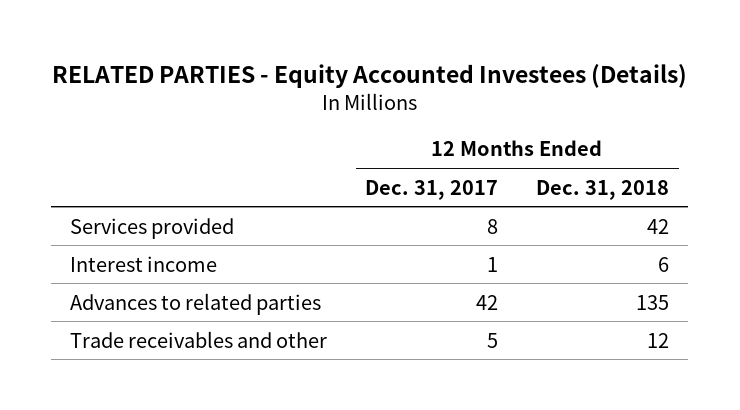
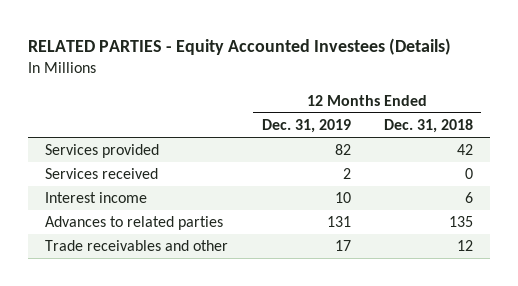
[365,179,499,200] Dec. 31, 2017 -> none
none -> [261,119,351,134] Dec. 31, 2019
none -> [45,168,159,180] Services received

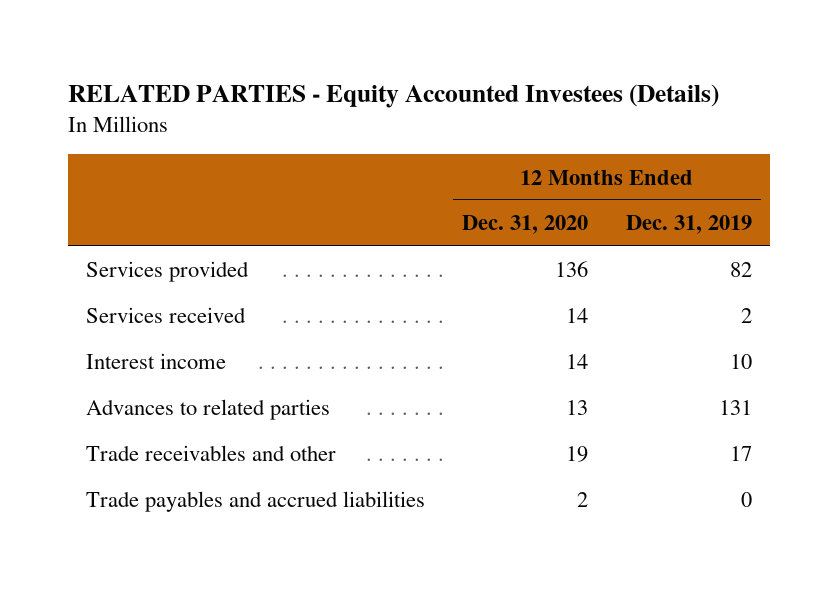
[383,119,473,134] Dec. 31, 2018 -> none
none -> [462,215,589,235] Dec. 31, 2020
none -> [86,491,426,513] Trade payables and accrued liabilities

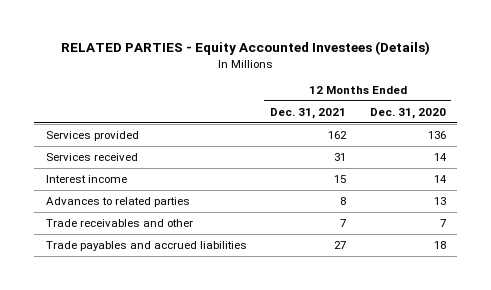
[625,215,752,235] Dec. 31, 2019 -> none
none -> [270,107,347,119] Dec. 31, 2021
[566,446,589,463] 19 -> [439,218,446,227] 7
[577,492,589,508] 2 -> [433,240,446,249] 18

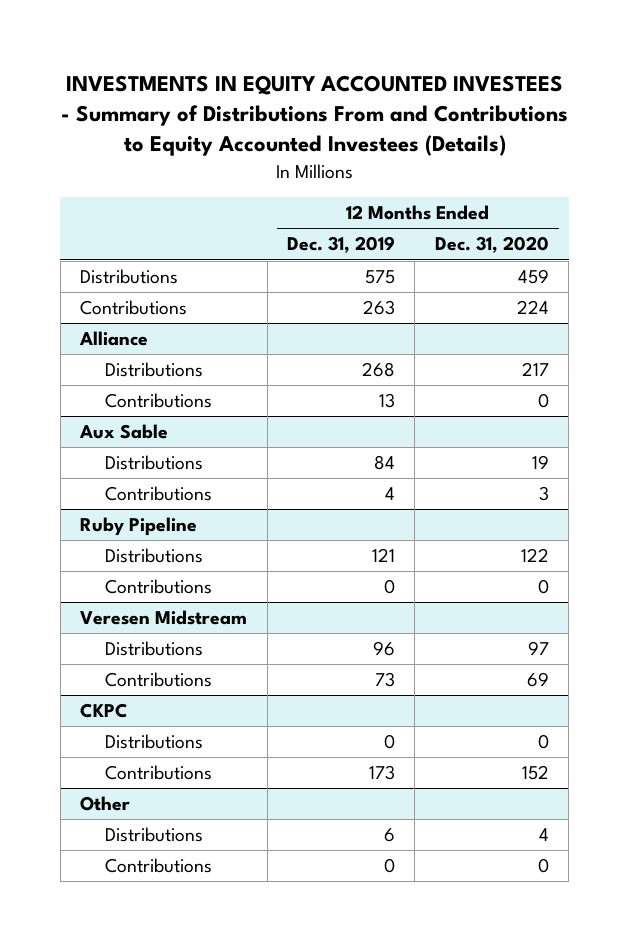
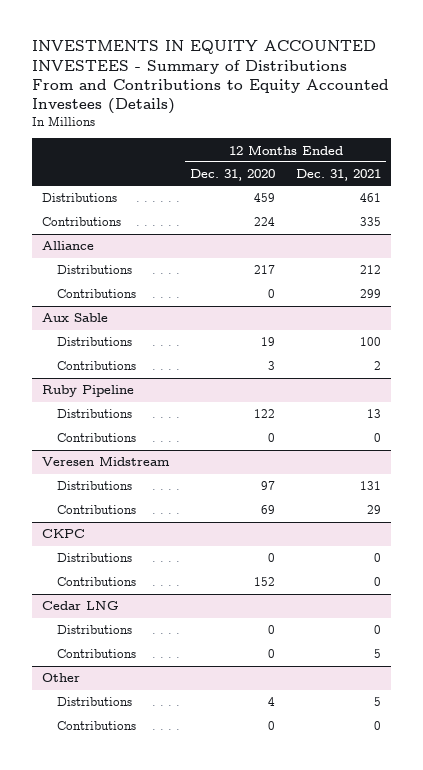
[287,236,396,254] Dec. 31, 2019 -> none
none -> [295,169,381,182] Dec. 31, 2021
none -> [42,601,120,611] Cedar LNG
none -> [56,625,132,635] Distributions
none -> [56,649,136,659] Contributions

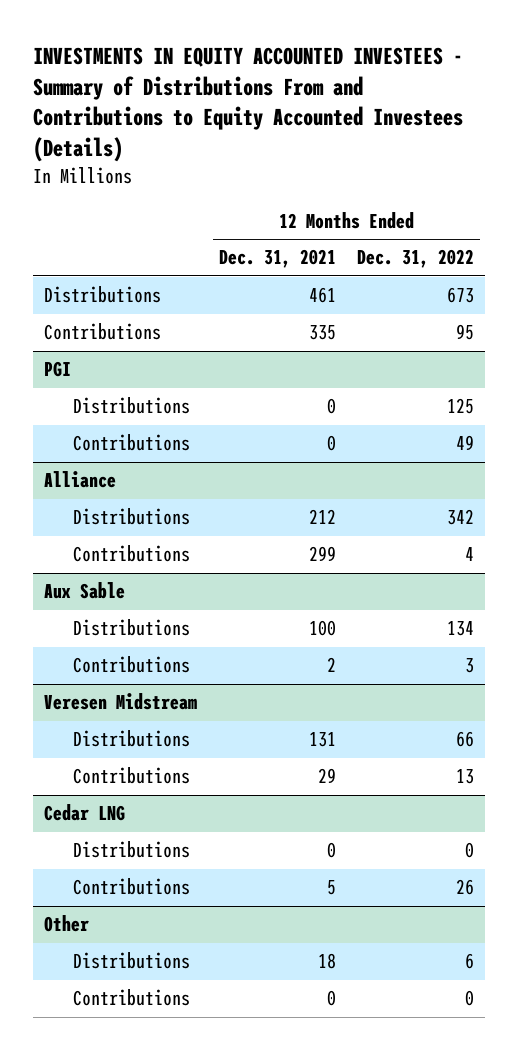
[190,169,276,182] Dec. 31, 2020 -> none
none -> [357,249,475,269] Dec. 31, 2022
none -> [44,361,72,378] PGI
none -> [72,397,190,415] Distributions
none -> [72,434,190,452] Contributions
[42,385,135,398] Ruby Pipeline -> none
[56,409,132,419] Distributions -> none
[56,433,136,443] Contributions -> none
[42,529,86,539] CKPC -> none
[56,553,132,563] Distributions -> none
[56,577,136,587] Contributions -> none
[373,697,381,707] 5 -> [317,953,336,970] 18

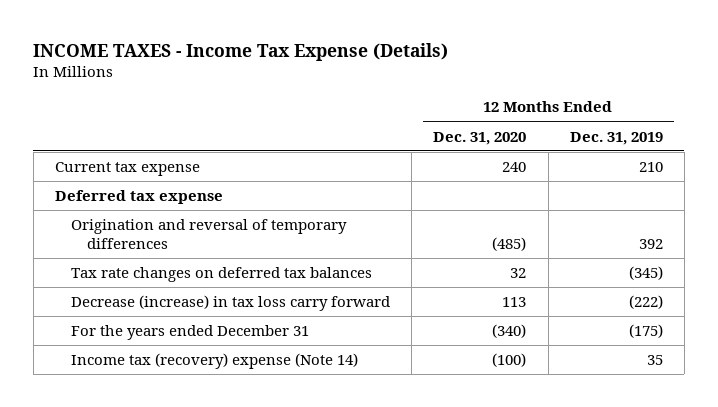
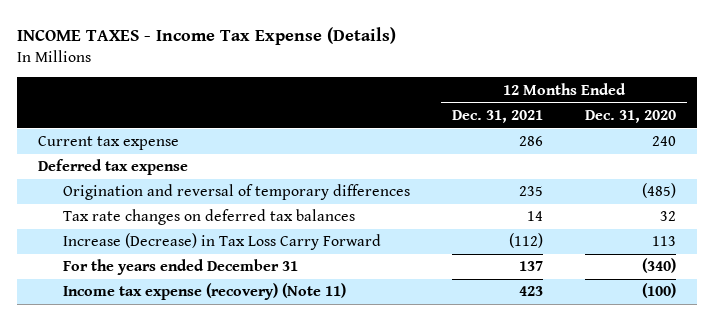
[569,131,663,145] Dec. 31, 2019 -> none
none -> [451,109,543,123] Dec. 31, 2021
[71,295,391,312] Decrease (increase) in tax loss carry forward -> [62,233,381,251] Increase (Decrease) in Tax Loss Carry Forward
[71,353,359,370] Income tax (recovery) expense (Note 14) -> [62,283,346,301] Income tax expense (recovery) (Note 11)

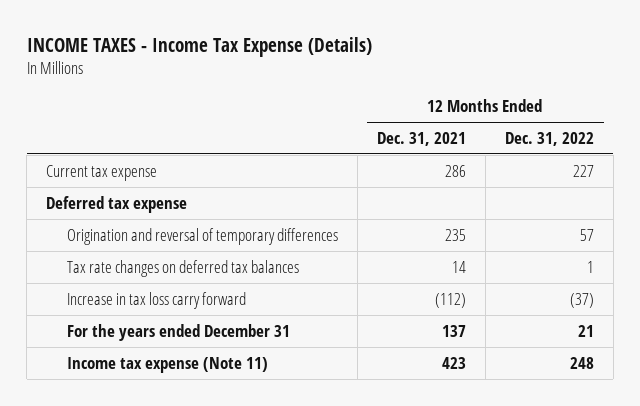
[585,109,677,123] Dec. 31, 2020 -> none
none -> [504,131,594,146] Dec. 31, 2022
[62,233,381,251] Increase (Decrease) in Tax Loss Carry Forward -> [66,291,246,309] Increase in tax loss carry forward
[62,283,346,301] Income tax expense (recovery) (Note 11) -> [66,356,268,373] Income tax expense (Note 11)

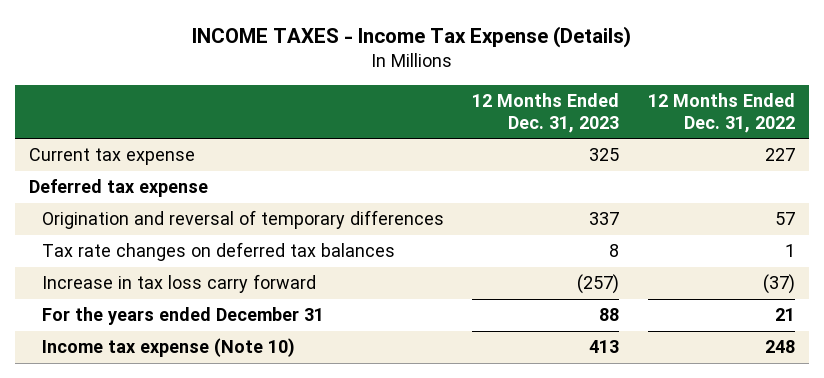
[376,131,466,146] Dec. 31, 2021 -> none
none -> [472,92,620,133] 12 Months Ended Dec. 31, 2023
[66,356,268,373] Income tax expense (Note 11) -> [41,338,295,358] Income tax expense (Note 10)

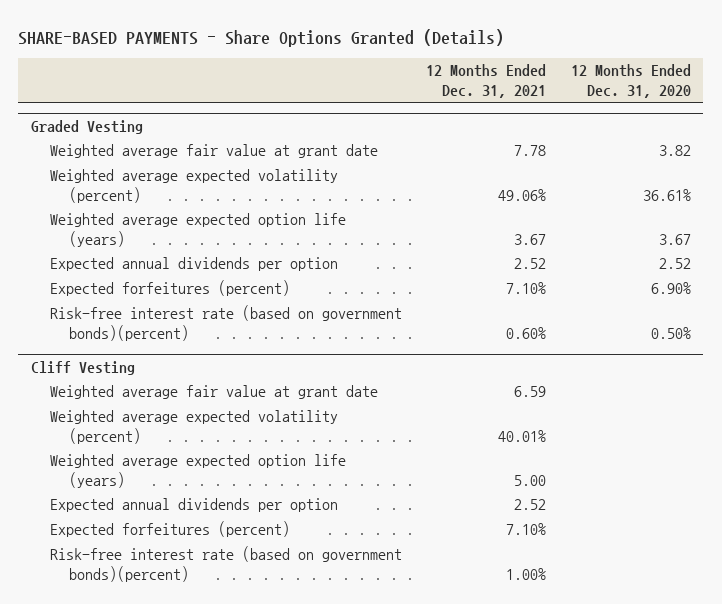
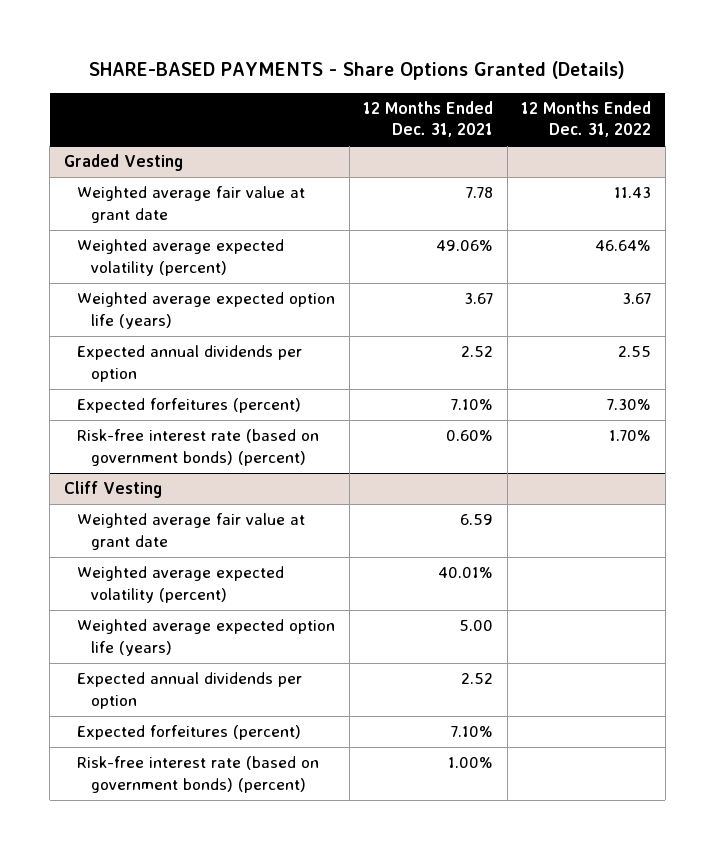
[570,64,691,99] 12 Months Ended Dec. 31, 2020 -> none
none -> [521,101,652,138] 12 Months Ended Dec. 31, 2022
[49,305,402,342] Risk-free interest rate (based on government bonds)(percent) -> [77,429,320,466] Risk-free interest rate (based on government bonds) (percent)
[49,546,402,583] Risk-free interest rate (based on government bonds)(percent) -> [77,756,320,793] Risk-free interest rate (based on government bonds) (percent)

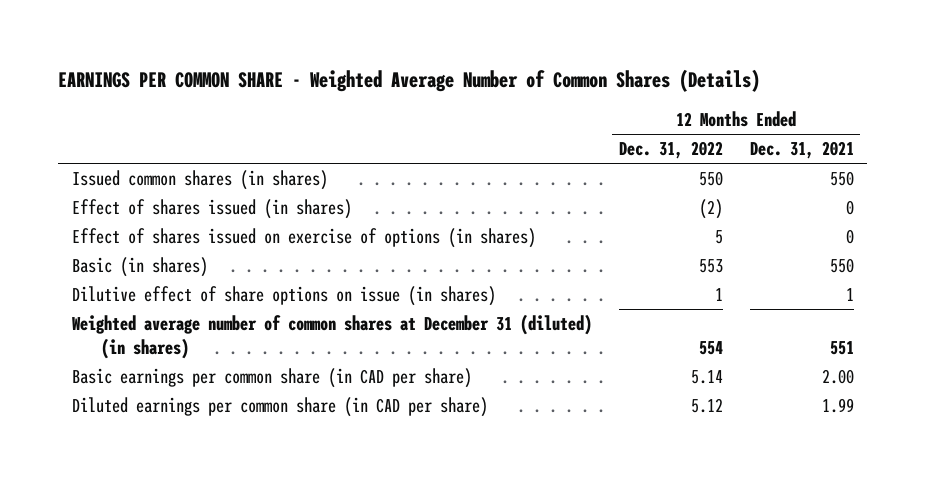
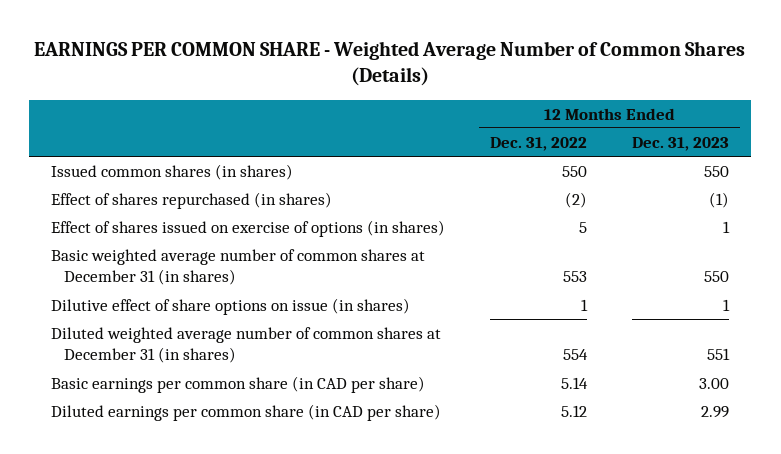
[749,141,854,160] Dec. 31, 2021 -> none
none -> [632,136,730,151] Dec. 31, 2023
[71,198,352,219] Effect of shares issued (in shares) -> [51,191,333,209] Effect of shares repurchased (in shares)
[71,256,208,277] Basic (in shares) -> [51,248,426,286] Basic weighted average number of common shares at December 31 (in shares)
[71,313,592,359] Weighted average number of common shares at December 31 (diluted) (in shares) -> [51,326,442,364] Diluted weighted average number of common shares at December 31 (in shares)

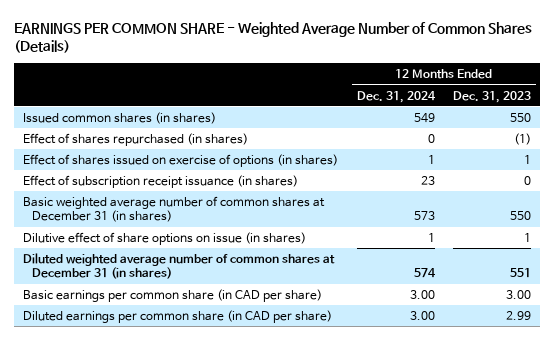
[490,136,588,151] Dec. 31, 2022 -> none
none -> [356,90,436,103] Dec. 31, 2024
none -> [23,174,299,188] Effect of subscription receipt issuance (in shares)

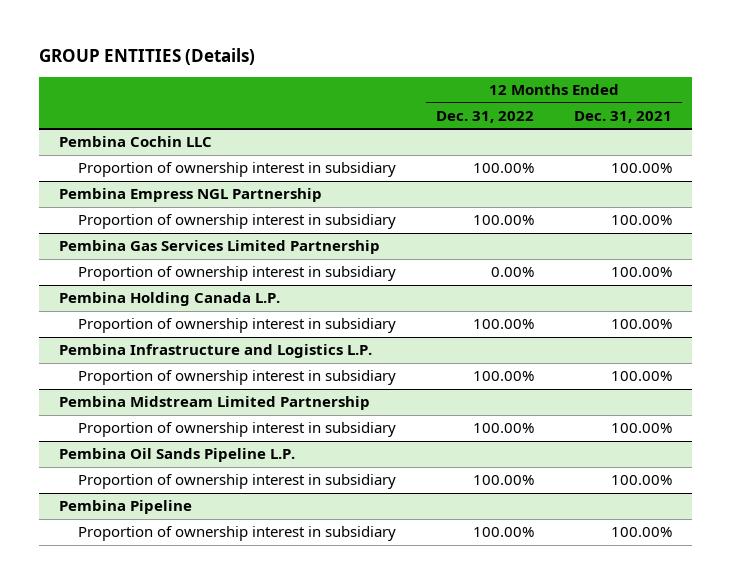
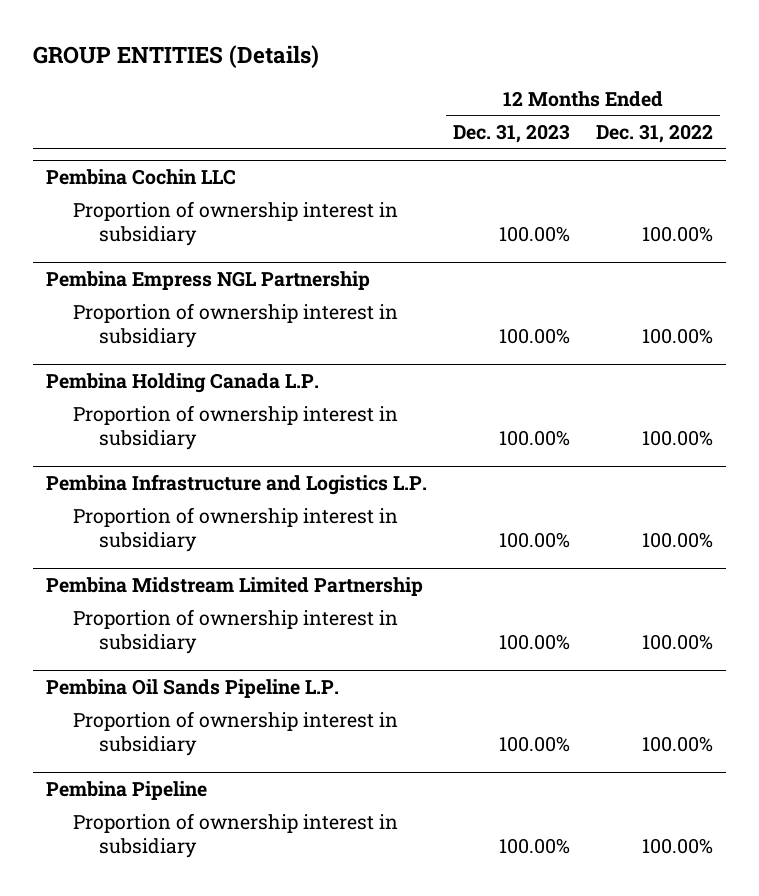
[573,110,672,123] Dec. 31, 2021 -> none
none -> [453,123,571,143] Dec. 31, 2023
[59,240,381,255] Pembina Gas Services Limited Partnership -> none
[78,266,397,282] Proportion of ownership interest in subsidiary -> none

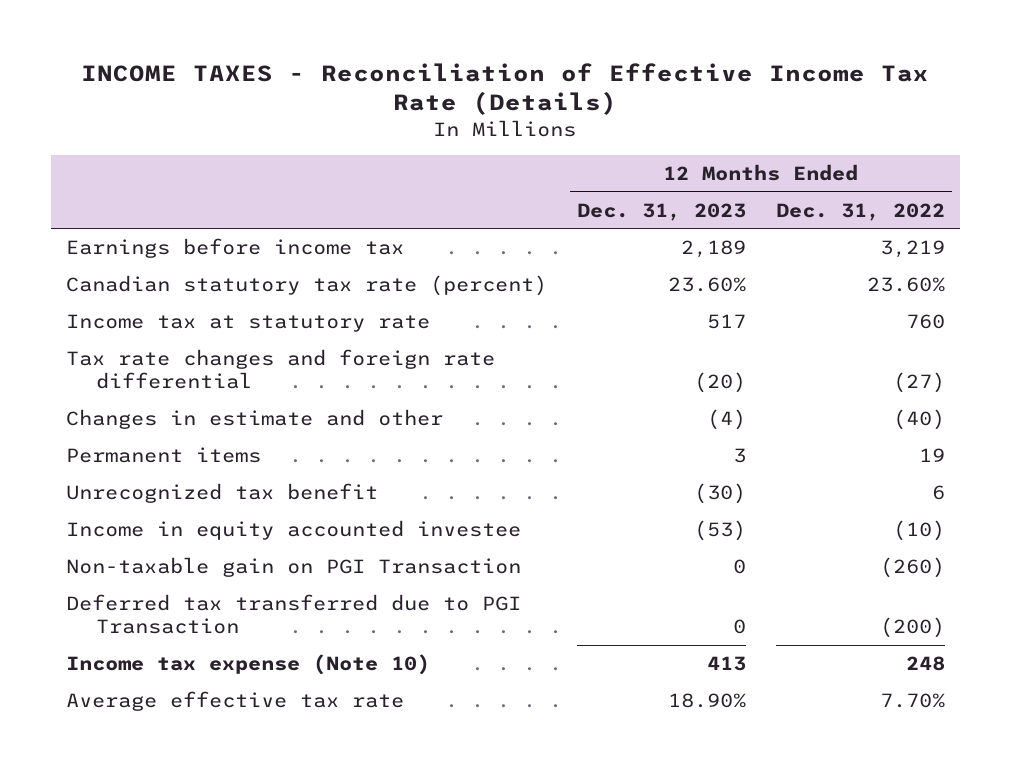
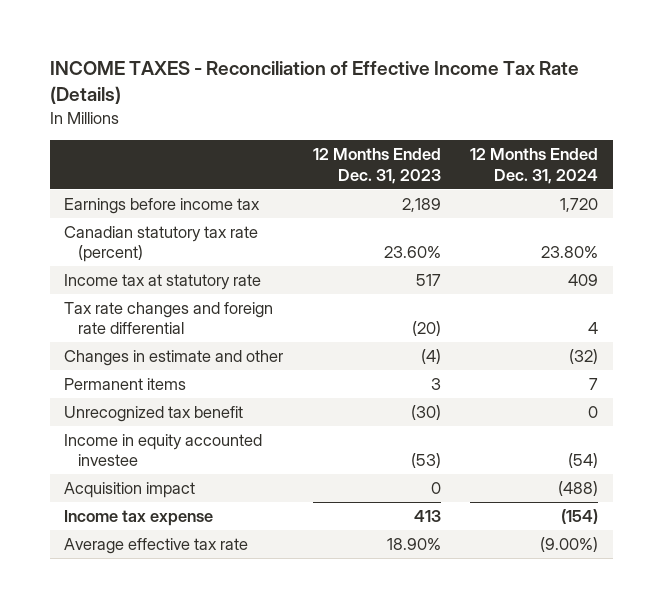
[775,202,945,221] Dec. 31, 2022 -> none
none -> [470,148,599,184] 12 Months Ended Dec. 31, 2024
[66,556,522,577] Non-taxable gain on PGI Transaction -> none
[66,593,522,635] Deferred tax transferred due to PGI Transaction -> none
none -> [64,482,196,499] Acquisition impact
[66,653,431,675] Income tax expense (Note 10) -> [64,510,214,527] Income tax expense

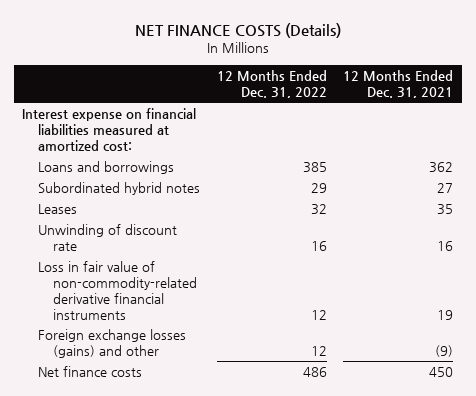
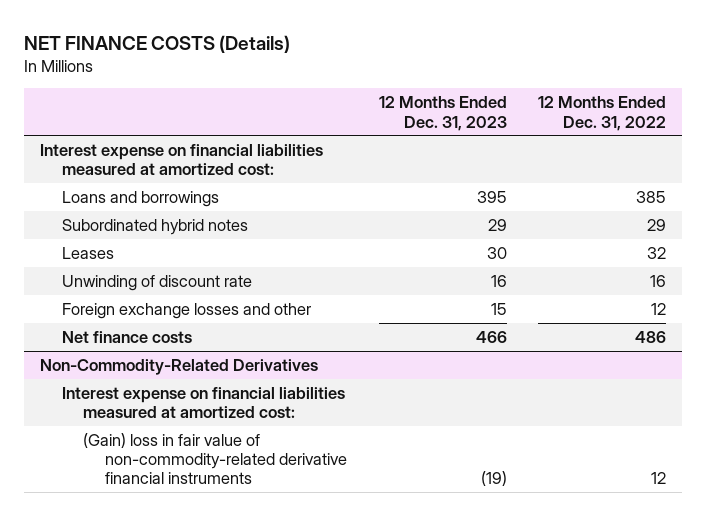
[343,70,454,99] 12 Months Ended Dec. 31, 2021 -> none
none -> [378,96,507,131] 12 Months Ended Dec. 31, 2023
[37,261,198,320] Loss in fair value of non-commodity-related derivative financial instruments -> none
[37,329,186,358] Foreign exchange losses (gains) and other -> [61,302,311,319] Foreign exchange losses and other
none -> [39,358,318,375] Non-Commodity-Related Derivatives
none -> [61,386,345,419] Interest expense on financial liabilities measured at amortized cost:
none -> [83,432,347,485] (Gain) loss in fair value of non-commodity-related derivative financial instruments

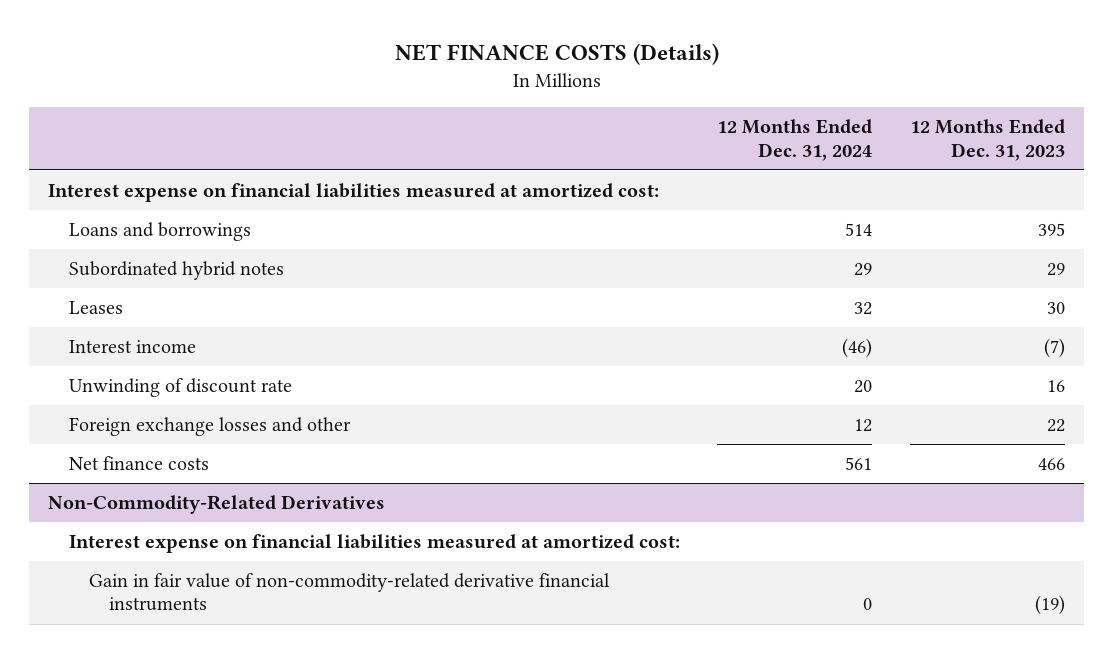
[538,96,667,131] 12 Months Ended Dec. 31, 2022 -> none
none -> [717,119,873,161] 12 Months Ended Dec. 31, 2024
none -> [68,340,196,354] Interest income
[490,302,507,315] 15 -> [1047,419,1066,433] 22
[83,432,347,485] (Gain) loss in fair value of non-commodity-related derivative financial instruments -> [88,573,610,612] Gain in fair value of non-commodity-related derivative financial instruments

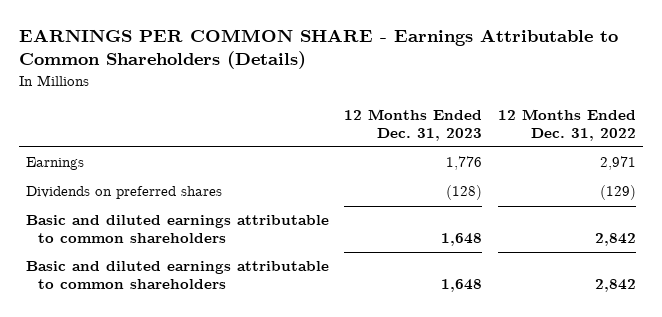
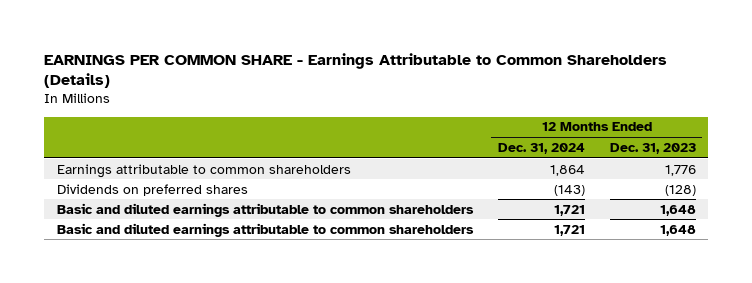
[497,109,636,141] 12 Months Ended Dec. 31, 2022 -> none
none -> [497,142,585,154] Dec. 31, 2024
[26,157,85,171] Earnings -> [56,163,351,178] Earnings attributable to common shareholders

